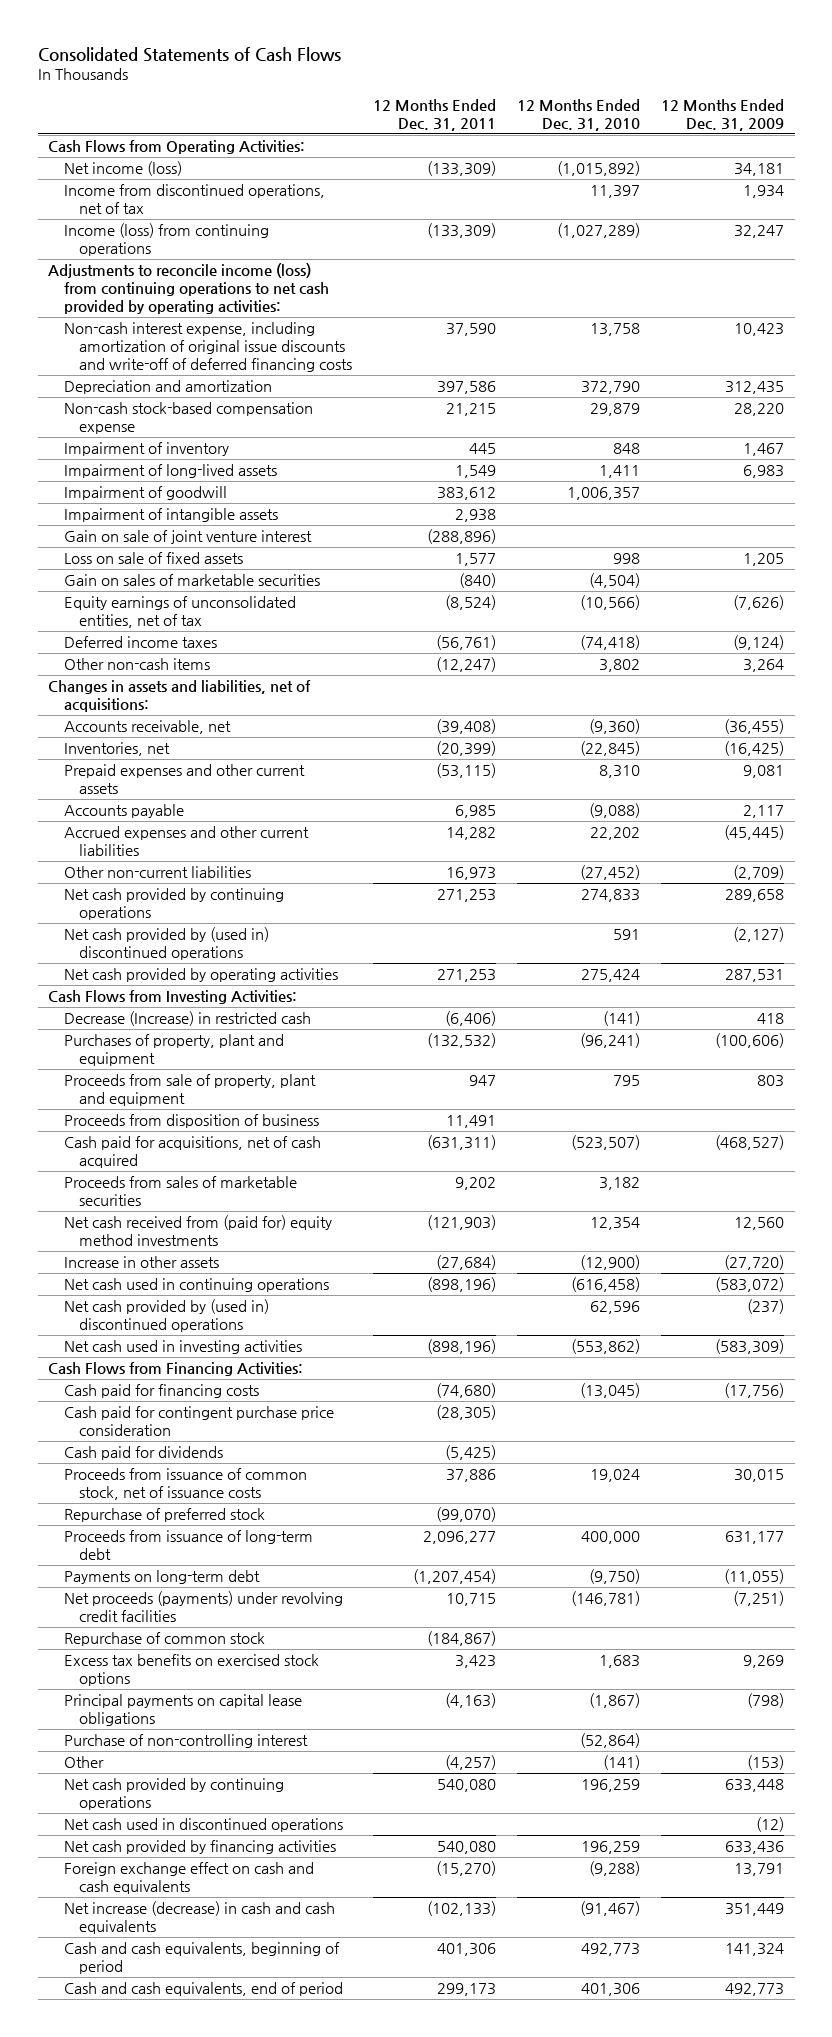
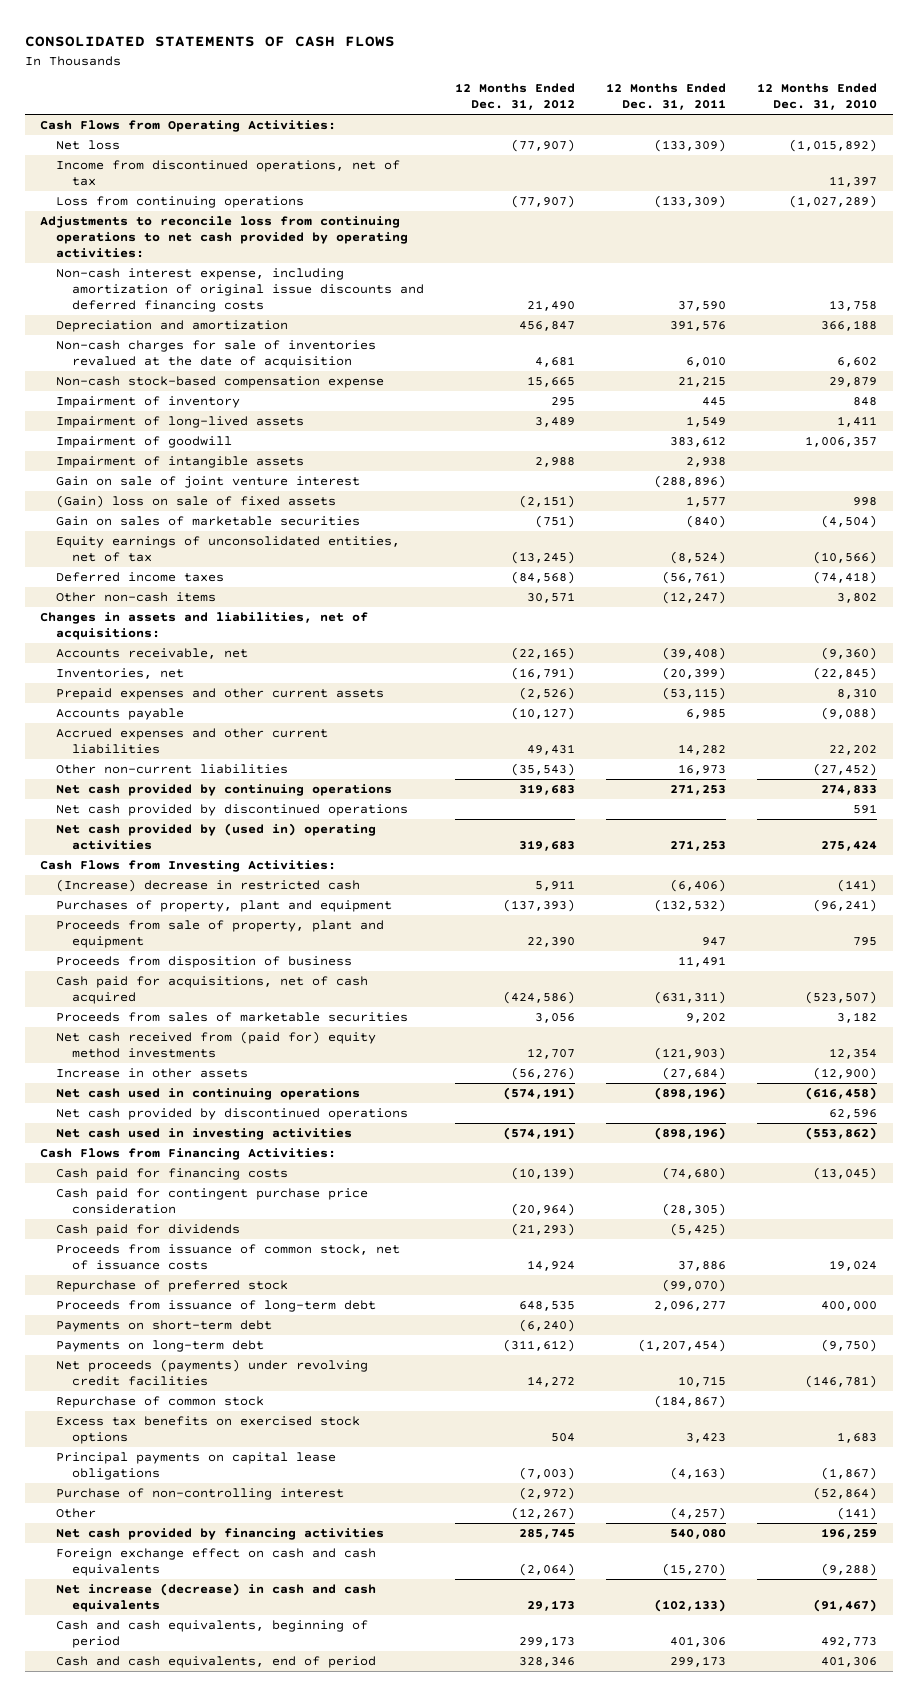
[37,46,341,62] Consolidated Statements of Cash Flows -> [24,35,395,47] CONSOLIDATED STATEMENTS OF CASH FLOWS
[661,98,785,131] 12 Months Ended Dec. 31, 2009 -> none
none -> [454,83,575,111] 12 Months Ended Dec. 31, 2012
[63,161,182,177] Net income (loss) -> [55,140,120,151] Net loss
[63,223,269,257] Income (loss) from continuing operations -> [55,196,304,209] Loss from continuing operations
[48,263,329,315] Adjustments to reconcile income (loss) from continuing operations to net cash provided by operating activities: -> [40,216,408,259] Adjustments to reconcile loss from continuing operations to net cash provided by operating activities:
[63,322,352,373] Non-cash interest expense, including amortization of original issue discounts and write-off of deferred financing costs -> [55,268,424,313] Non-cash interest expense, including amortization of original issue discounts and deferred financing costs
[437,381,497,395] 397,586 -> [670,320,727,332] 391,576
[581,381,641,395] 372,790 -> [821,320,878,332] 366,188
none -> [55,340,376,369] Non-cash charges for sale of inventories revalued at the date of acquisition
[63,552,243,565] Loss on sale of fixed assets -> [55,495,336,509] (Gain) loss on sale of fixed assets
[63,927,269,961] Net cash provided by (used in) discontinued operations -> [55,804,408,817] Net cash provided by discontinued operations
[63,968,338,983] Net cash provided by operating activities -> [55,823,376,851] Net cash provided by (used in) operating activities
[63,1011,311,1027] Decrease (Increase) in restricted cash -> [55,879,360,893] (Increase) decrease in restricted cash
[63,1299,269,1333] Net cash provided by (used in) discontinued operations -> [55,1108,408,1121] Net cash provided by discontinued operations
none -> [55,1320,272,1333] Payments on short-term debt
[63,1778,284,1811] Net cash provided by continuing operations -> none
[63,1818,343,1833] Net cash used in discontinued operations -> none

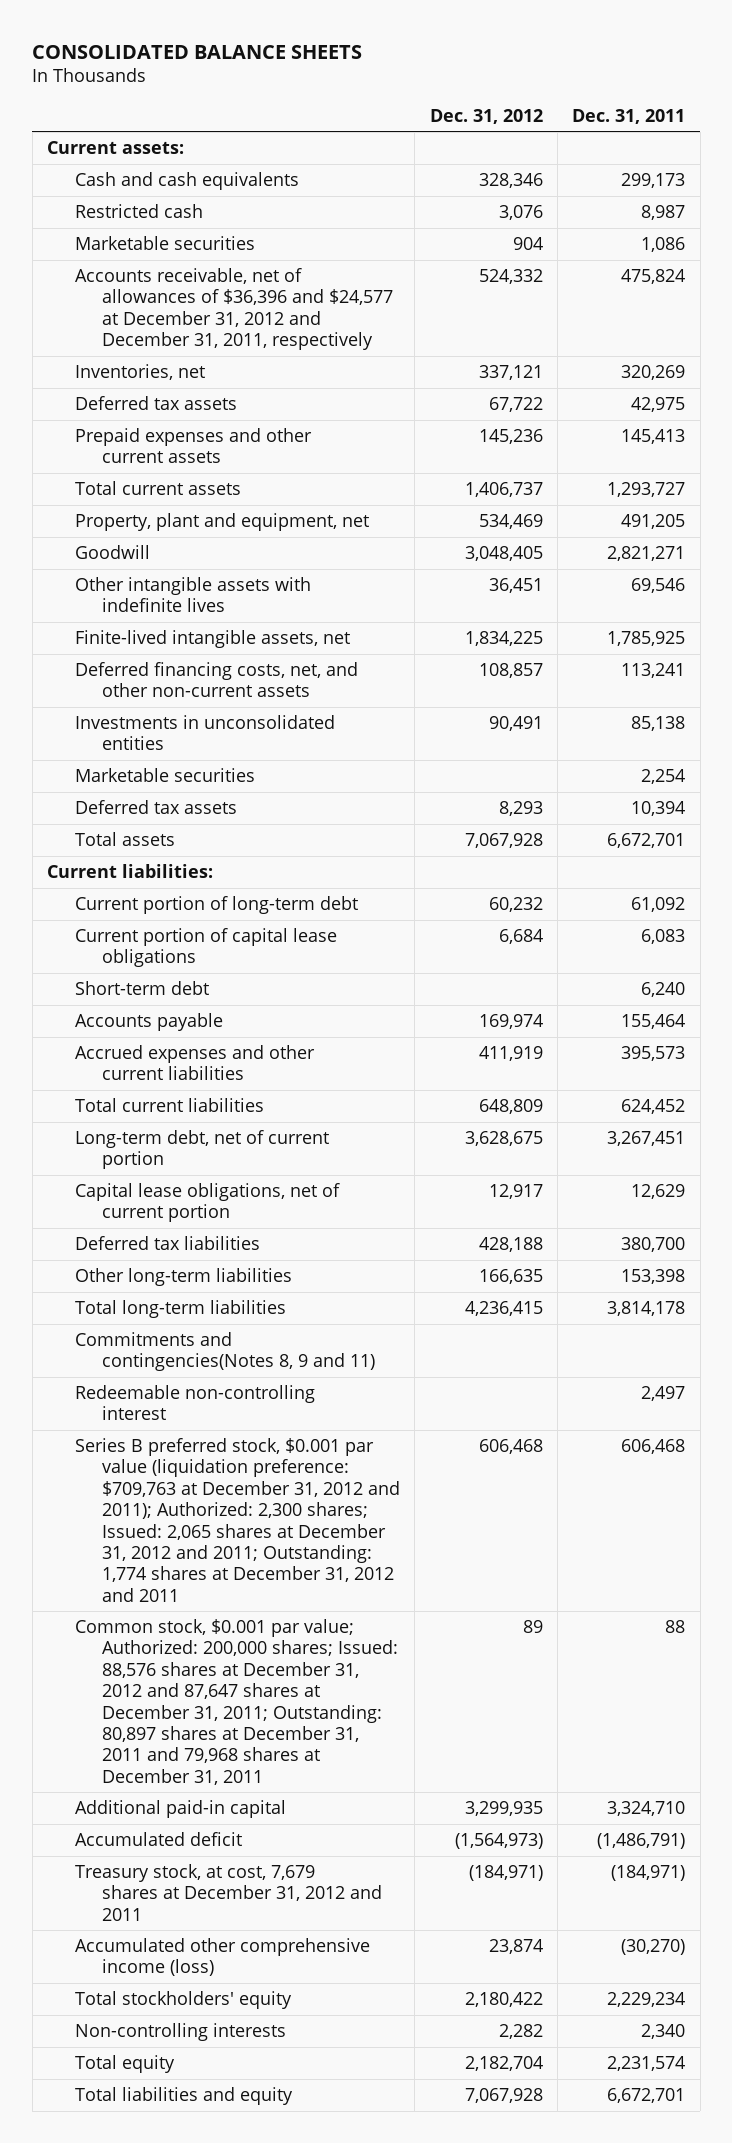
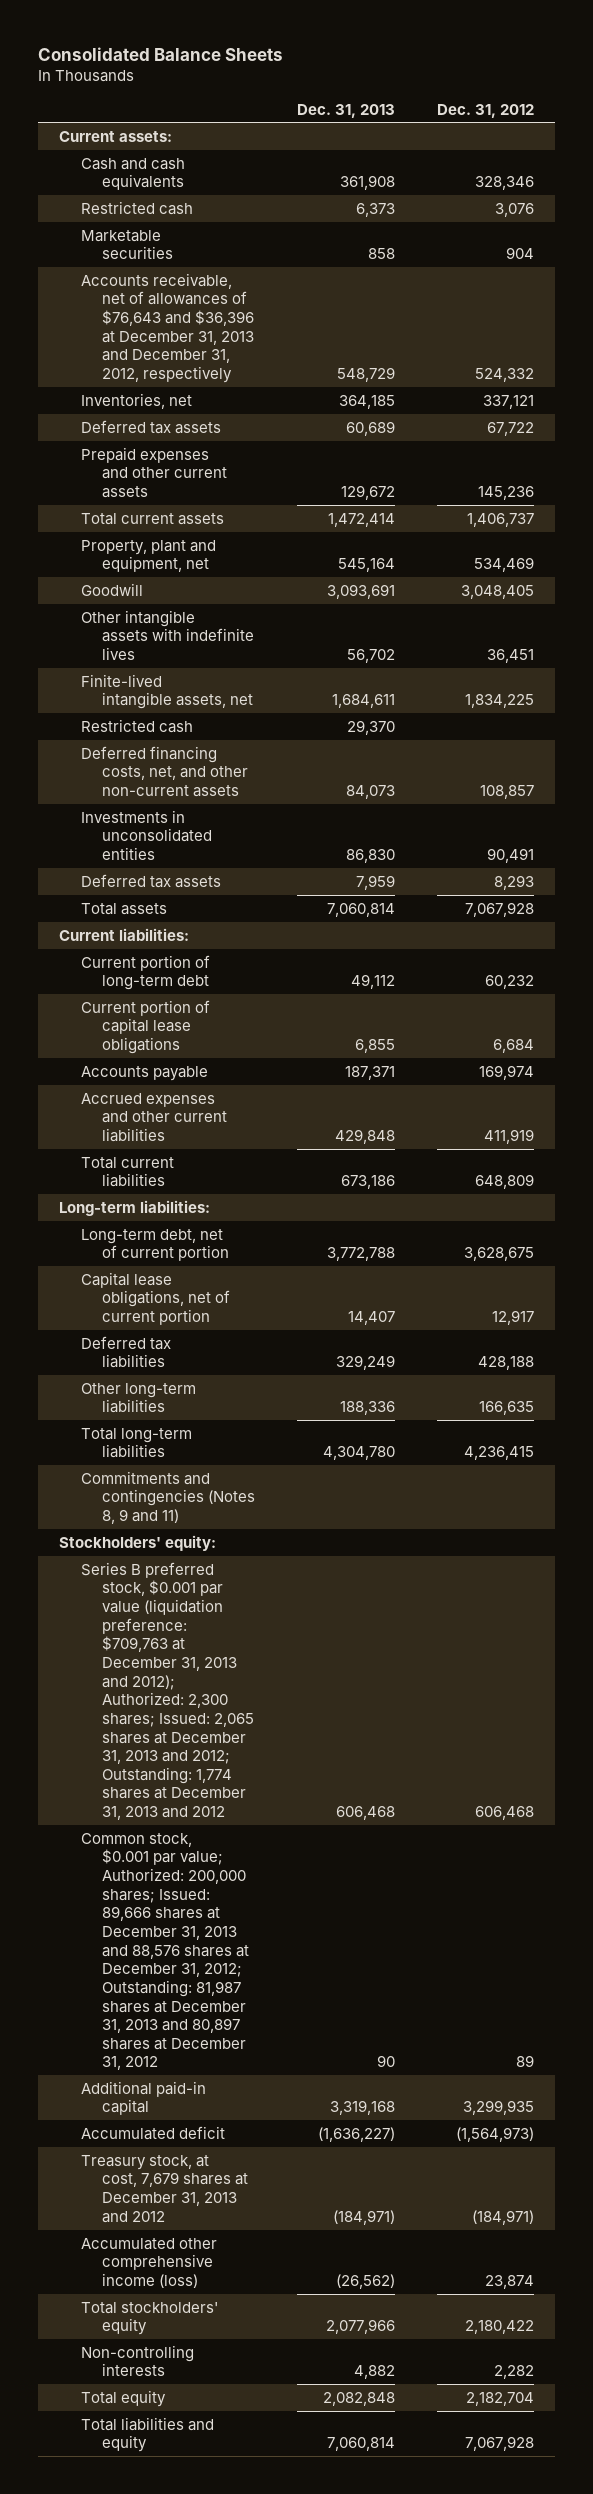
[32,44,363,59] CONSOLIDATED BALANCE SHEETS -> [37,46,283,61] Consolidated Balance Sheets
[572,108,686,124] Dec. 31, 2011 -> none
none -> [297,103,396,118] Dec. 31, 2013
[74,267,394,351] Accounts receivable, net of allowances of $36,396 and $24,577 at December 31, 2012 and December 31, 2011, respectively -> [80,272,255,383] Accounts receivable, net of allowances of $76,643 and $36,396 at December 31, 2013 and December 31, 2012, respectively
none -> [80,718,193,733] Restricted cash
[74,767,255,782] Marketable securities -> none
[74,980,209,995] Short-term debt -> none
none -> [58,1199,210,1216] Long-term liabilities:
[74,1384,315,1421] Redeemable non-controlling interest -> none
[74,1331,376,1372] Commitments and contingencies(Notes 8, 9 and 11) -> [80,1470,256,1525] Commitments and contingencies (Notes 8, 9 and 11)
none -> [58,1534,216,1551] Stockholders' equity:
[74,1437,401,1602] Series B preferred stock, $0.001 par value (liquidation preference: $709,763 at December 31, 2012 and 2011); Authorized: 2,300 shares; Issued: 2,065 shares at December 31, 2012 and 2011; Outstanding: 1,774 shares at December 31, 2012 and 2011 -> [80,1561,255,1821] Series B preferred stock, $0.001 par value (liquidation preference: $709,763 at December 31, 2013 and 2012); Authorized: 2,300 shares; Issued: 2,065 shares at December 31, 2013 and 2012; Outstanding: 1,774 shares at December 31, 2013 and 2012
[74,1618,399,1785] Common stock, $0.001 par value; Authorized: 200,000 shares; Issued: 88,576 shares at December 31, 2012 and 87,647 shares at December 31, 2011; Outstanding: 80,897 shares at December 31, 2011 and 79,968 shares at December 31, 2011 -> [80,1832,250,2071] Common stock, $0.001 par value; Authorized: 200,000 shares; Issued: 89,666 shares at December 31, 2013 and 88,576 shares at December 31, 2012; Outstanding: 81,987 shares at December 31, 2013 and 80,897 shares at December 31, 2012
[74,1863,383,1921] Treasury stock, at cost, 7,679 shares at December 31, 2012 and 2011 -> [80,2154,249,2223] Treasury stock, at cost, 7,679 shares at December 31, 2013 and 2012

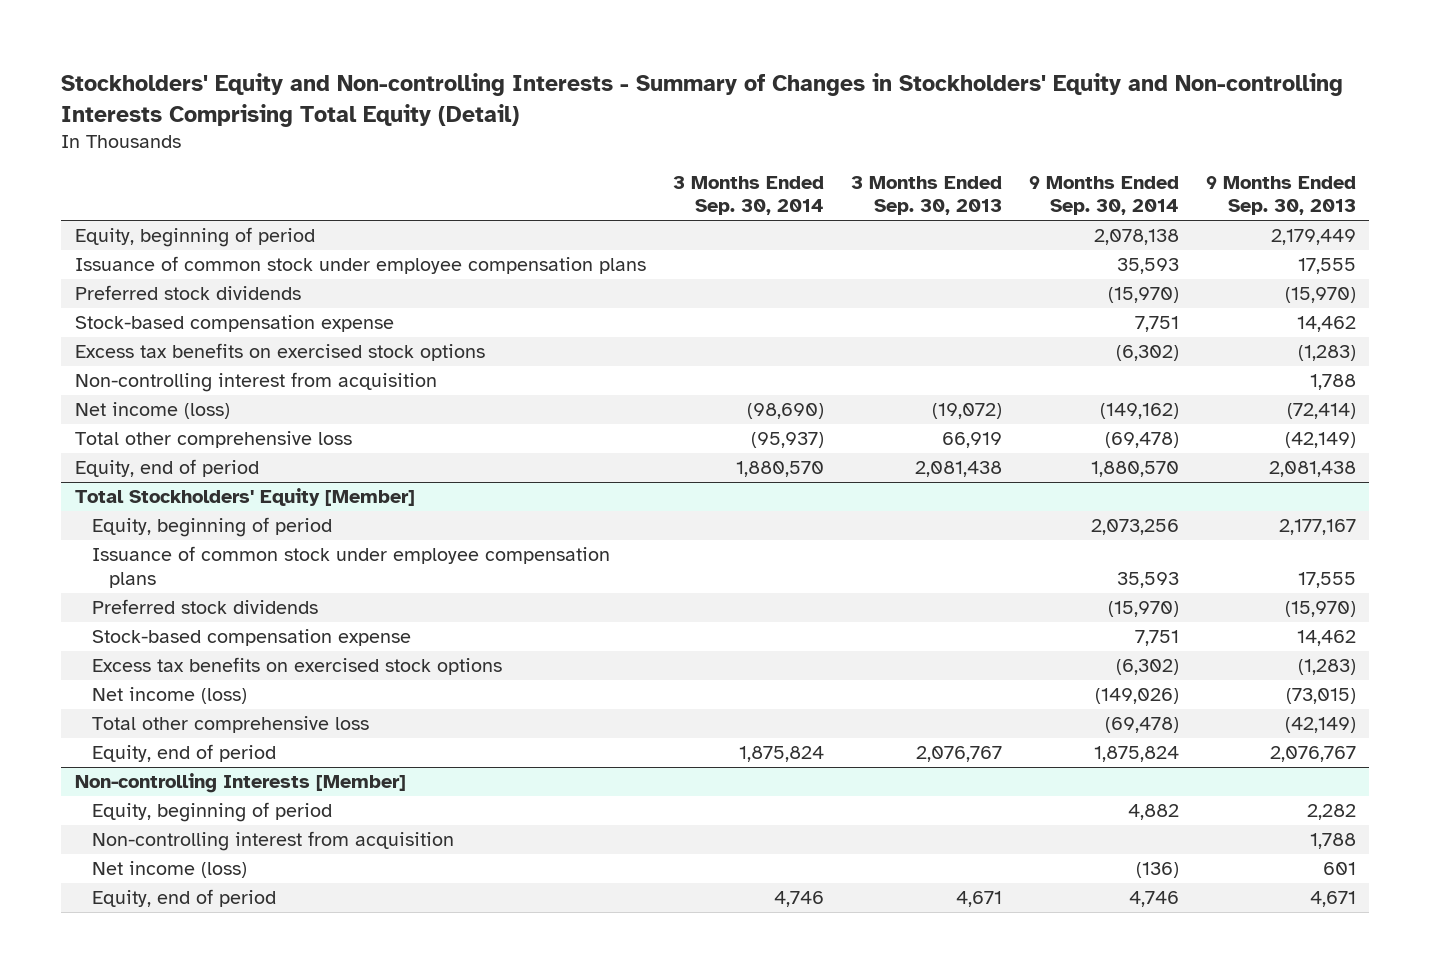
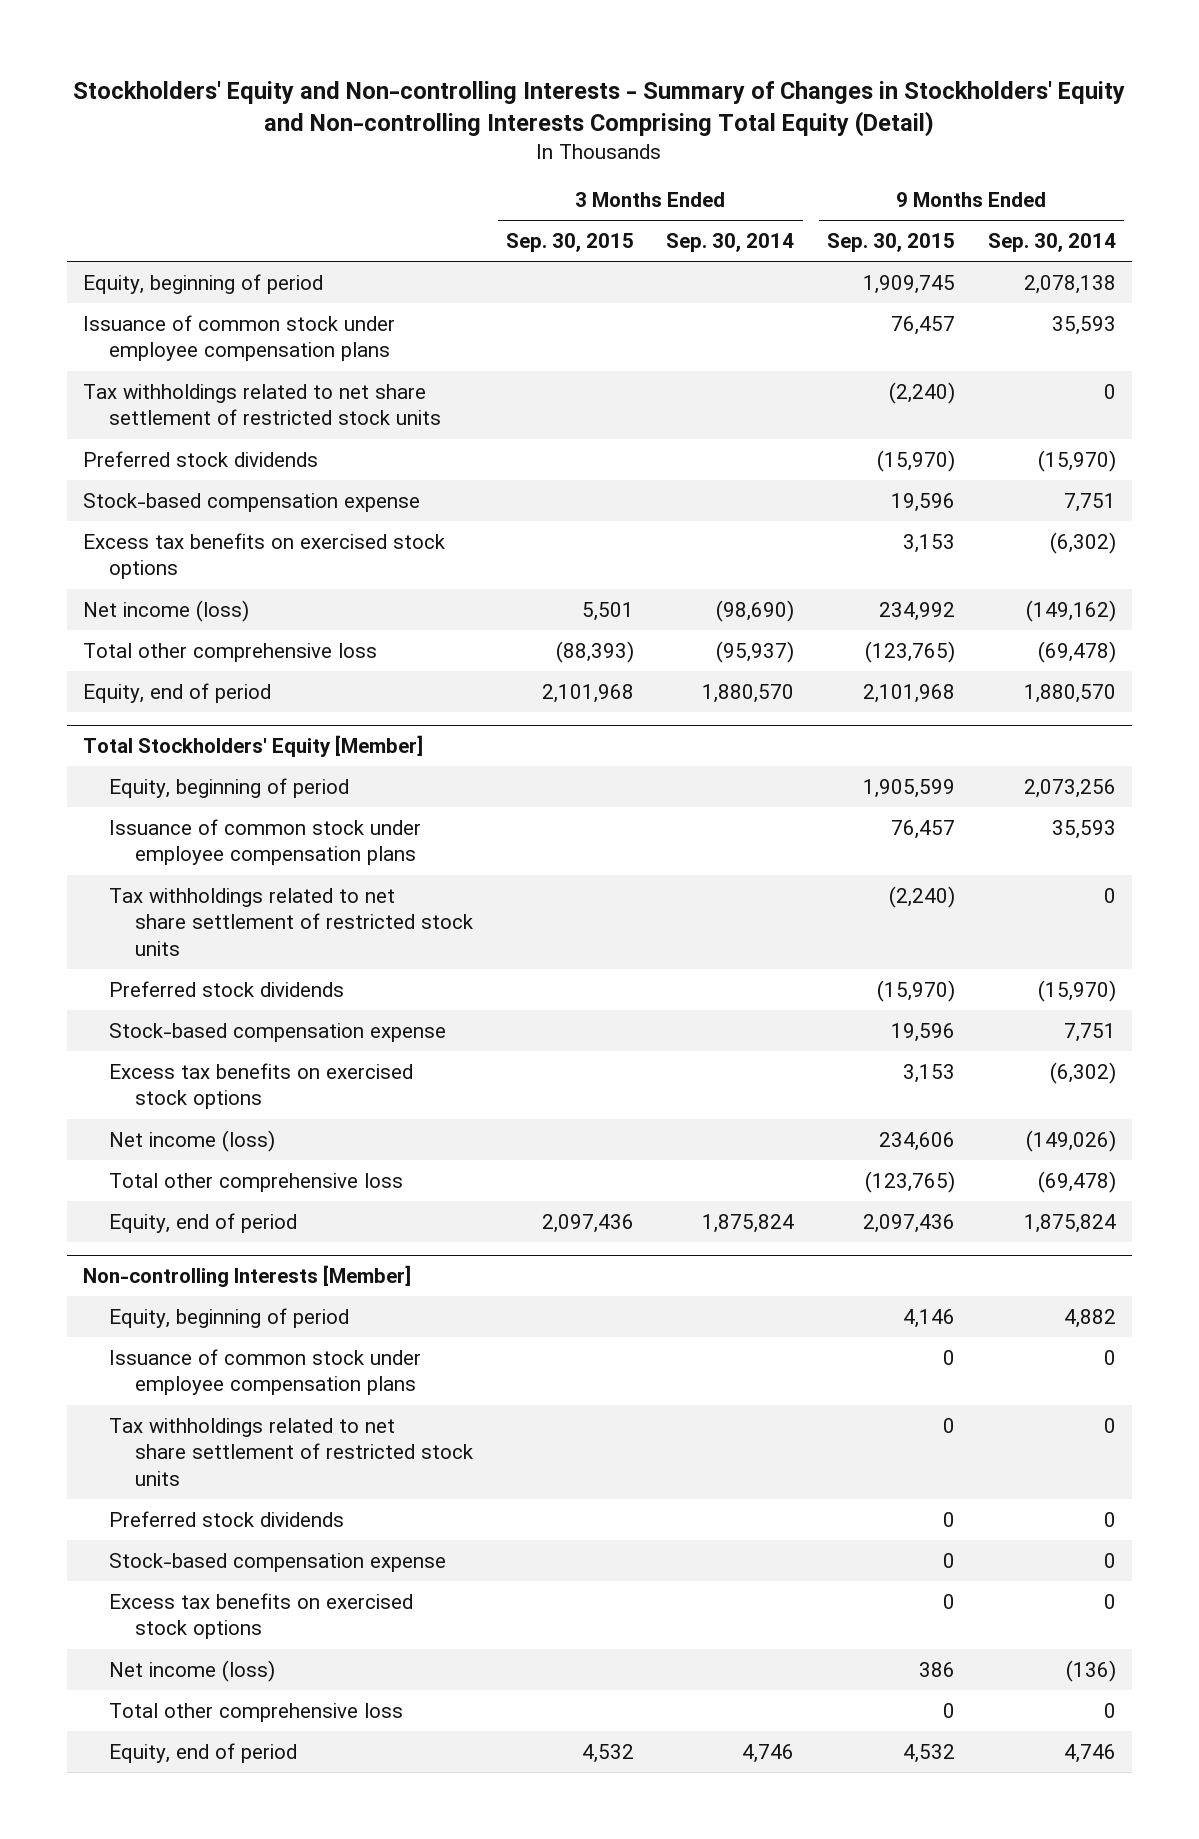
[850,175,1002,216] 3 Months Ended Sep. 30, 2013 -> none
[1205,175,1356,216] 9 Months Ended Sep. 30, 2013 -> none
none -> [505,233,634,253] Sep. 30, 2015
none -> [827,233,956,253] Sep. 30, 2015
none -> [82,383,442,426] Tax withholdings related to net share settlement of restricted stock units
[74,372,437,393] Non-controlling interest from acquisition -> none
none -> [109,887,474,957] Tax withholdings related to net share settlement of restricted stock units
[91,831,454,852] Non-controlling interest from acquisition -> none
none -> [109,1348,422,1396] Issuance of common stock under employee compensation plans
none -> [109,1417,474,1487] Tax withholdings related to net share settlement of restricted stock units
none -> [109,1510,345,1527] Preferred stock dividends
none -> [109,1552,447,1572] Stock-based compensation expense
none -> [109,1592,414,1640] Excess tax benefits on exercised stock options
none -> [109,1702,404,1722] Total other comprehensive loss

